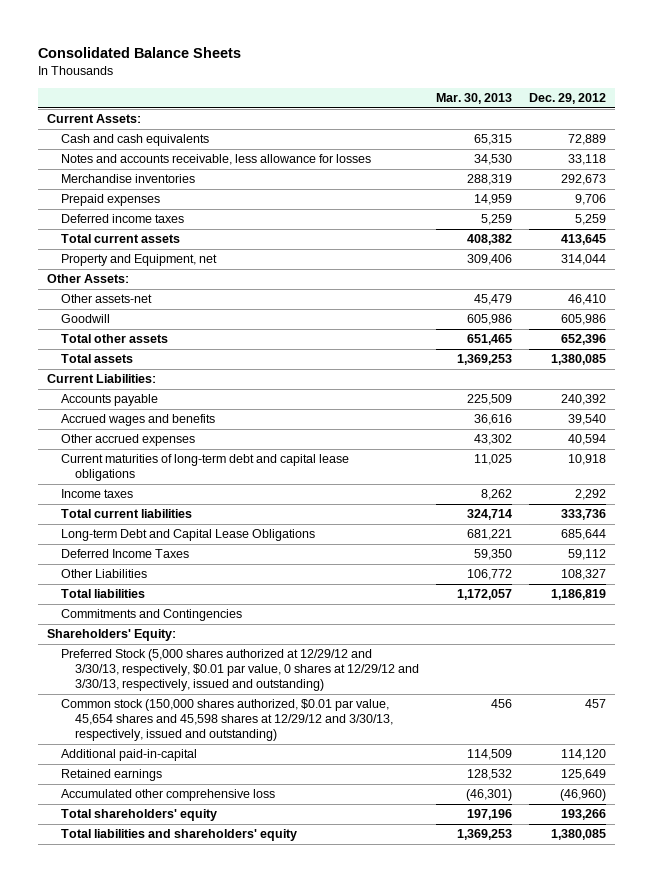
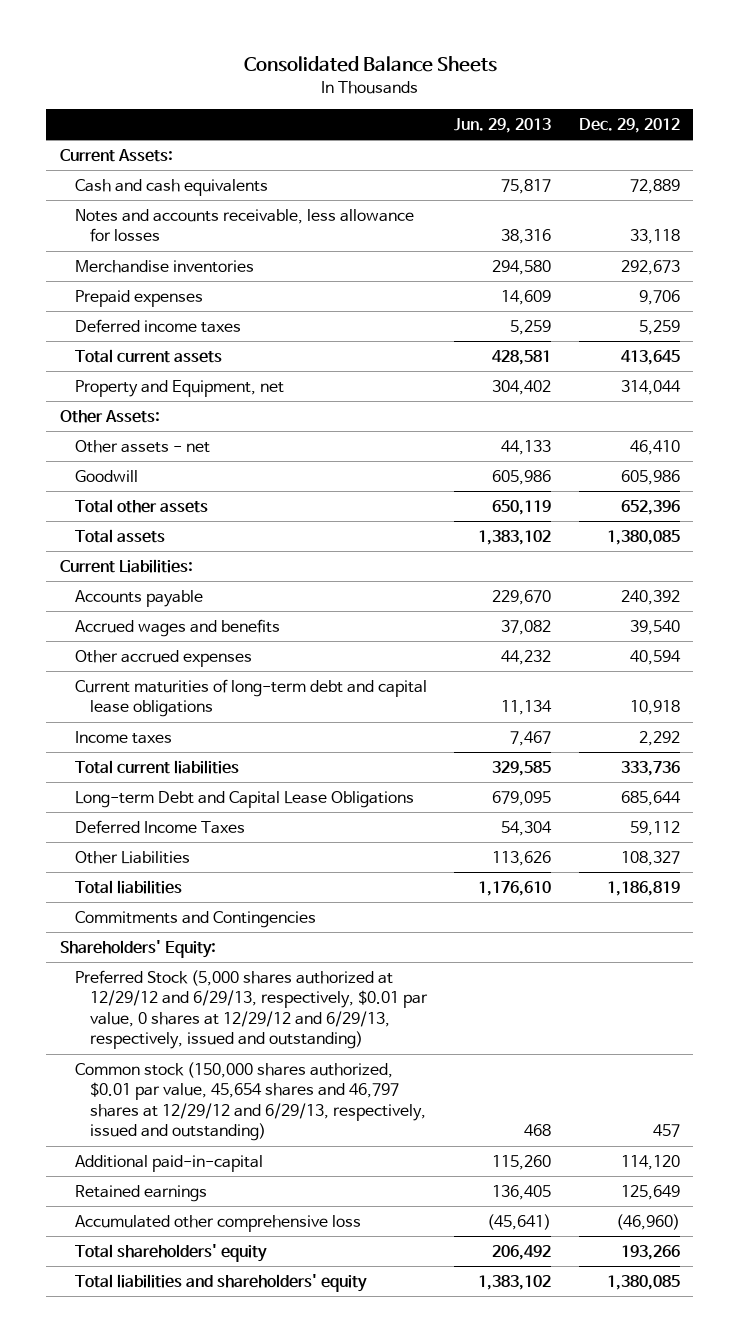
[436,93,513,105] Mar. 30, 2013 -> none
none -> [454,117,552,133] Jun. 29, 2013
[60,294,152,304] Other assets-net -> [74,439,210,453] Other assets - net
[60,649,420,692] Preferred Stock (5,000 shares authorized at 12/29/12 and 3/30/13, respectively, $0.01 par value, 0 shares at 12/29/12 and 3/30/13, respectively, issued and outstanding) -> [74,969,429,1050] Preferred Stock (5,000 shares authorized at 12/29/12 and 6/29/13, respectively, $0.01 par value, 0 shares at 12/29/12 and 6/29/13, respectively, issued and outstanding)
[60,699,394,742] Common stock (150,000 shares authorized, $0.01 par value, 45,654 shares and 45,598 shares at 12/29/12 and 3/30/13, respectively, issued and outstanding) -> [74,1061,427,1142] Common stock (150,000 shares authorized, $0.01 par value, 45,654 shares and 46,797 shares at 12/29/12 and 6/29/13, respectively, issued and outstanding)

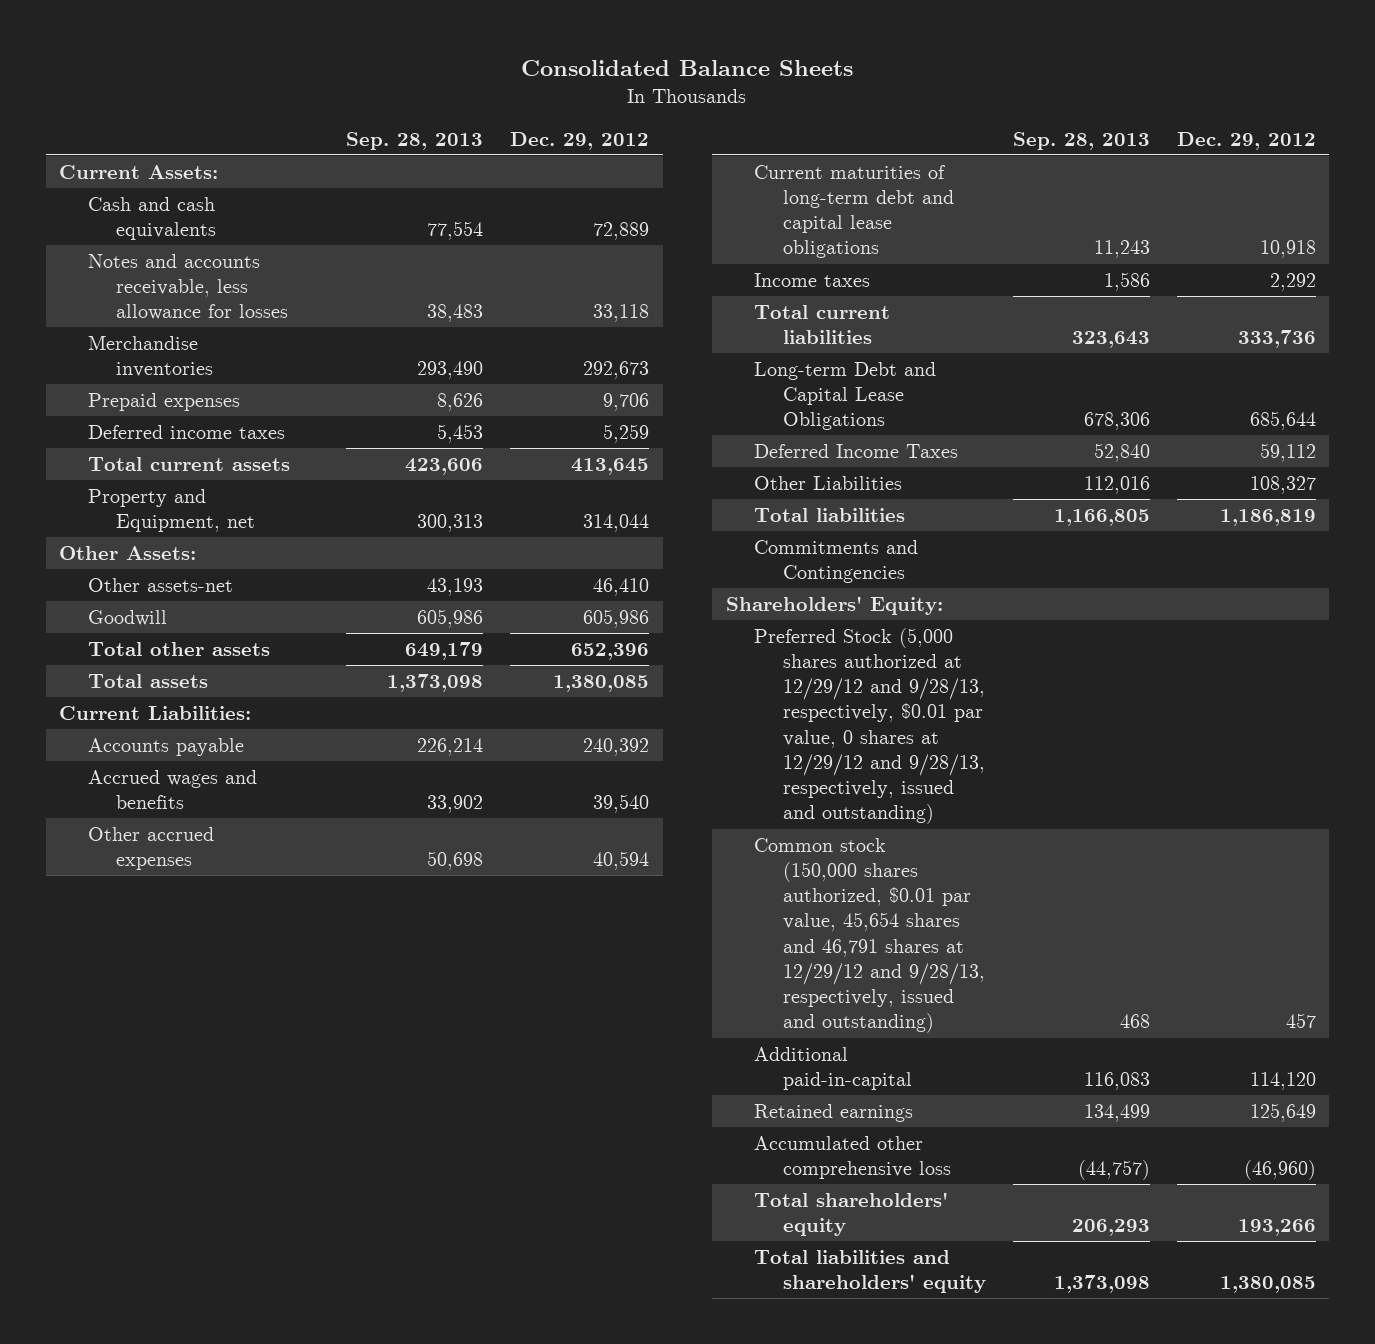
[454,117,552,133] Jun. 29, 2013 -> none
none -> [346,131,484,150] Sep. 28, 2013
[74,439,210,453] Other assets - net -> [87,577,233,592] Other assets-net
[74,969,429,1050] Preferred Stock (5,000 shares authorized at 12/29/12 and 6/29/13, respectively, $0.01 par value, 0 shares at 12/29/12 and 6/29/13, respectively, issued and outstanding) -> [754,627,985,825] Preferred Stock (5,000 shares authorized at 12/29/12 and 9/28/13, respectively, $0.01 par value, 0 shares at 12/29/12 and 9/28/13, respectively, issued and outstanding)
[74,1061,427,1142] Common stock (150,000 shares authorized, $0.01 par value, 45,654 shares and 46,797 shares at 12/29/12 and 6/29/13, respectively, issued and outstanding) -> [754,837,985,1034] Common stock (150,000 shares authorized, $0.01 par value, 45,654 shares and 46,791 shares at 12/29/12 and 9/28/13, respectively, issued and outstanding)

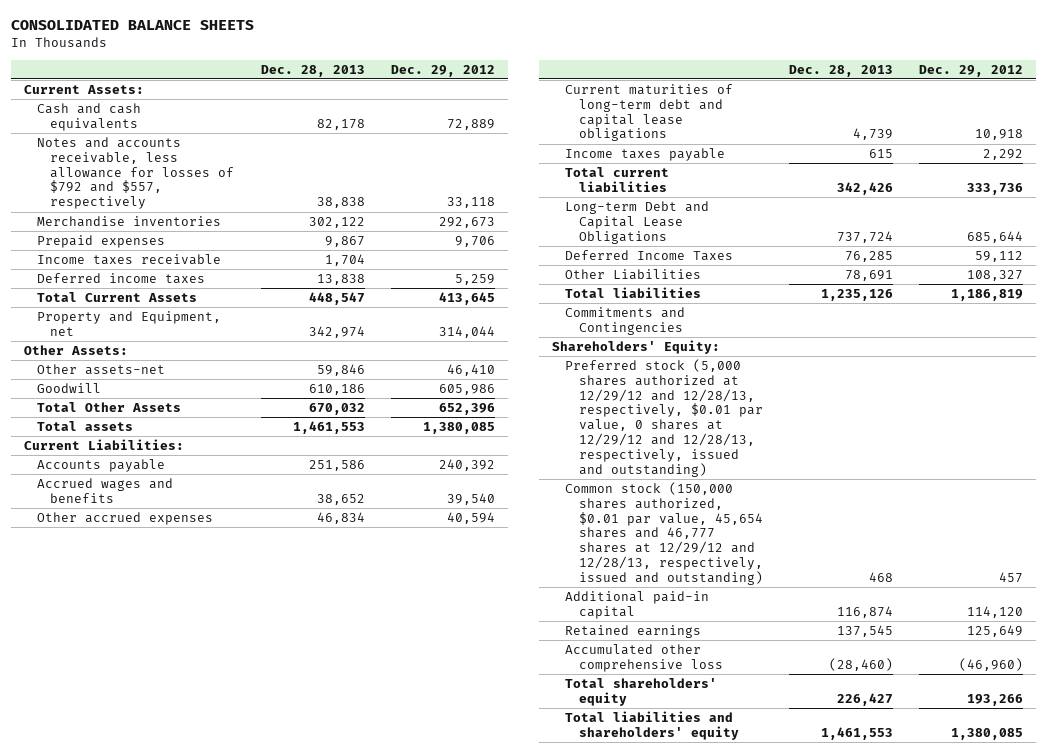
[521,60,854,77] Consolidated Balance Sheets -> [11,20,255,31] CONSOLIDATED BALANCE SHEETS
[346,131,484,150] Sep. 28, 2013 -> none
none -> [260,64,365,77] Dec. 28, 2013
[87,253,289,321] Notes and accounts receivable, less allowance for losses -> [37,136,235,210] Notes and accounts receivable, less allowance for losses of $792 and $557, respectively
none -> [37,253,222,265] Income taxes receivable
[87,456,290,471] Total current assets -> [37,291,198,302] Total Current Assets
[87,641,270,656] Total other assets -> [37,401,182,412] Total Other Assets
[754,272,871,287] Income taxes -> [565,147,726,161] Income taxes payable
[754,627,985,825] Preferred Stock (5,000 shares authorized at 12/29/12 and 9/28/13, respectively, $0.01 par value, 0 shares at 12/29/12 and 9/28/13, respectively, issued and outstanding) -> [565,358,763,477] Preferred stock (5,000 shares authorized at 12/29/12 and 12/28/13, respectively, $0.01 par value, 0 shares at 12/29/12 and 12/28/13, respectively, issued and outstanding)
[754,837,985,1034] Common stock (150,000 shares authorized, $0.01 par value, 45,654 shares and 46,791 shares at 12/29/12 and 9/28/13, respectively, issued and outstanding) -> [565,481,763,585] Common stock (150,000 shares authorized, $0.01 par value, 45,654 shares and 46,777 shares at 12/29/12 and 12/28/13, respectively, issued and outstanding)
[754,1046,912,1091] Additional paid-in-capital -> [565,590,710,619] Additional paid-in capital

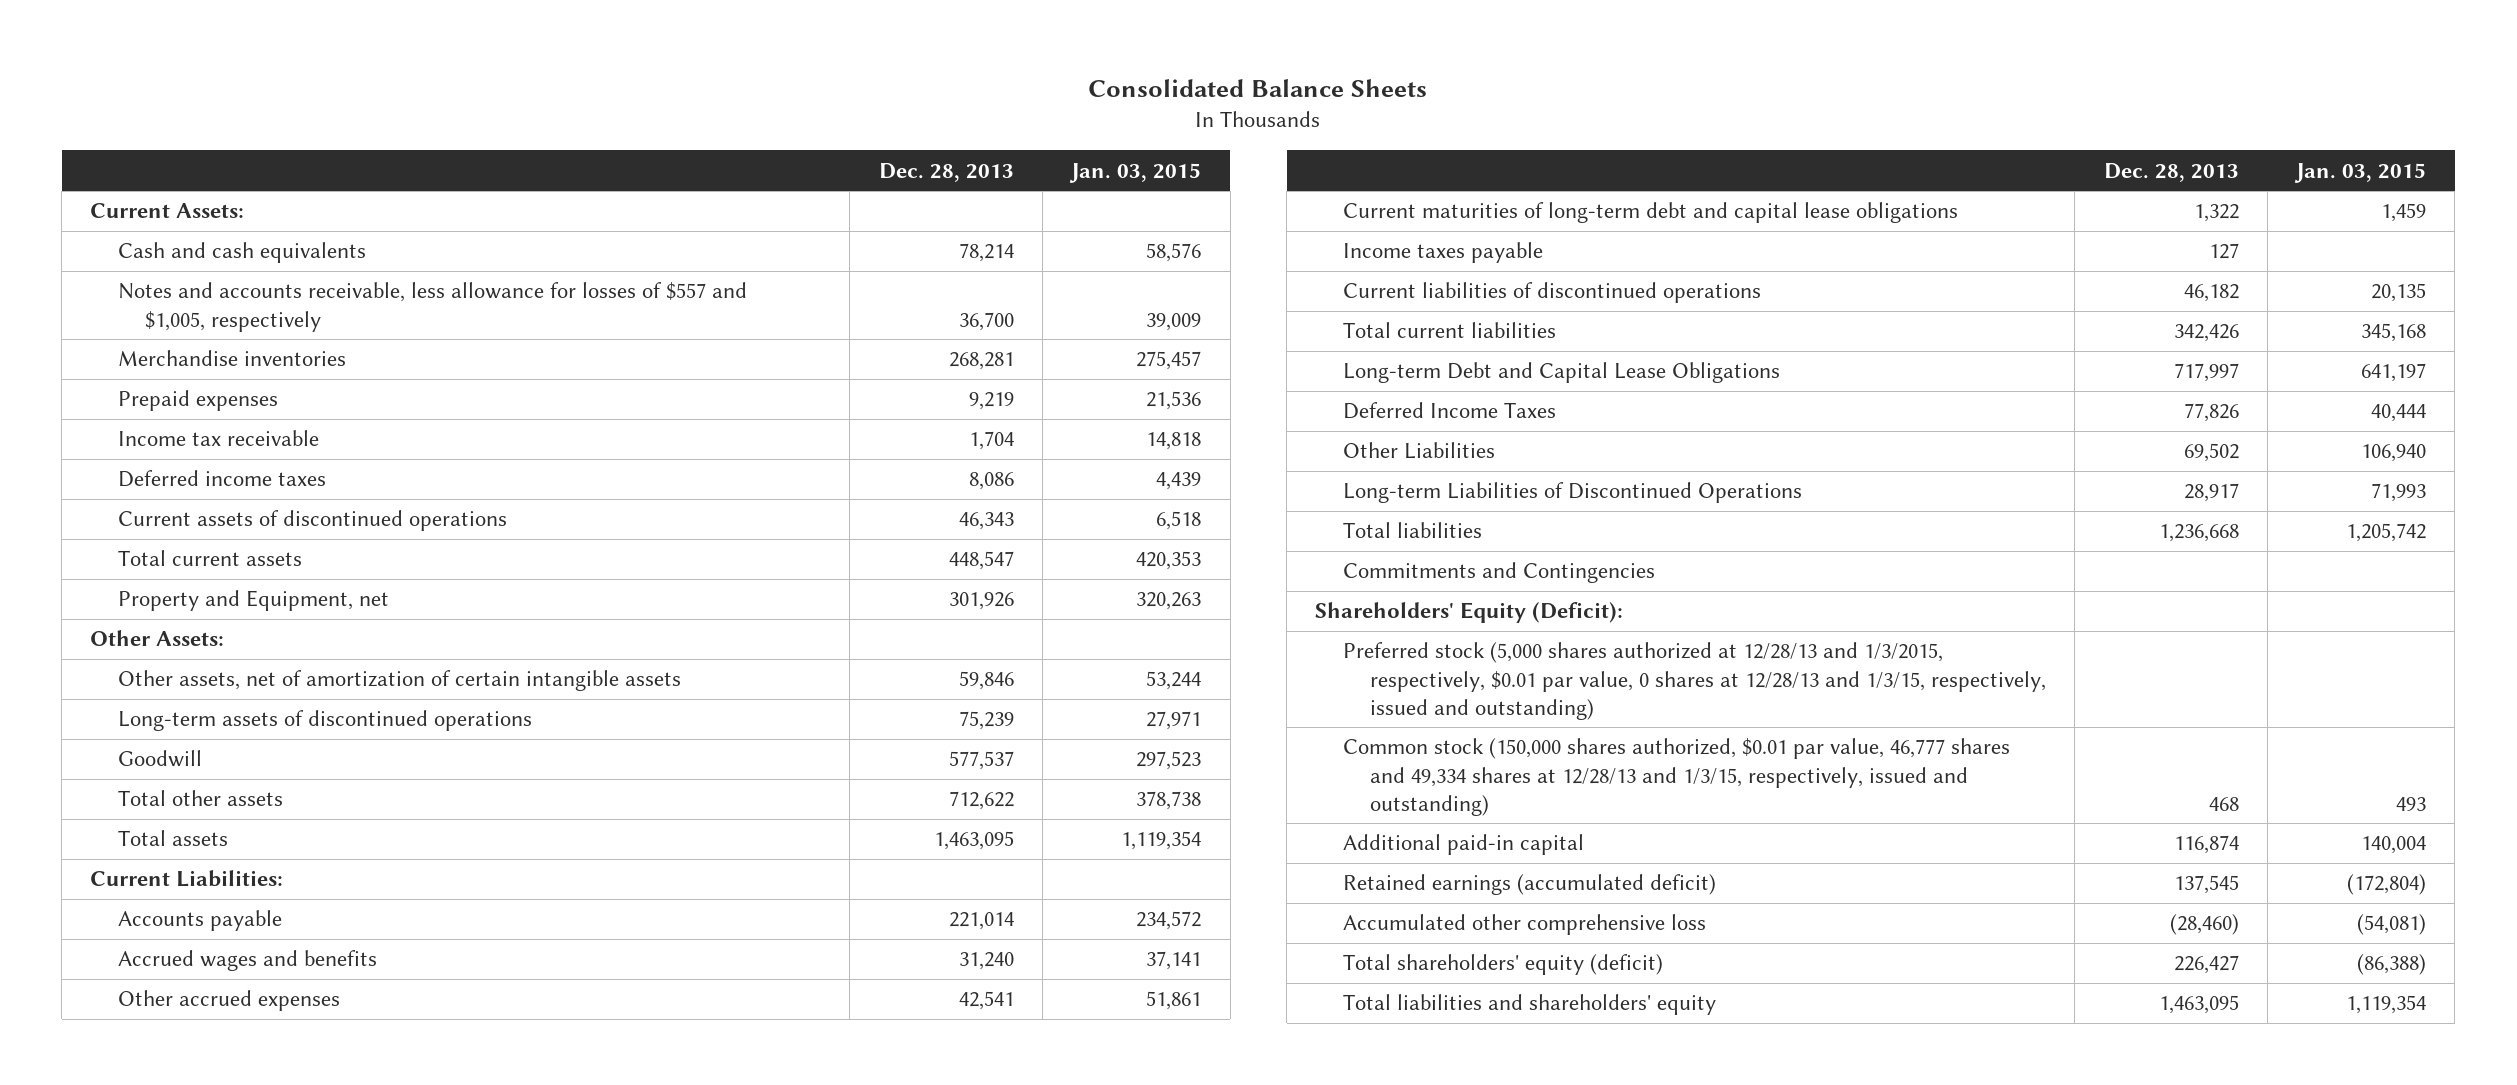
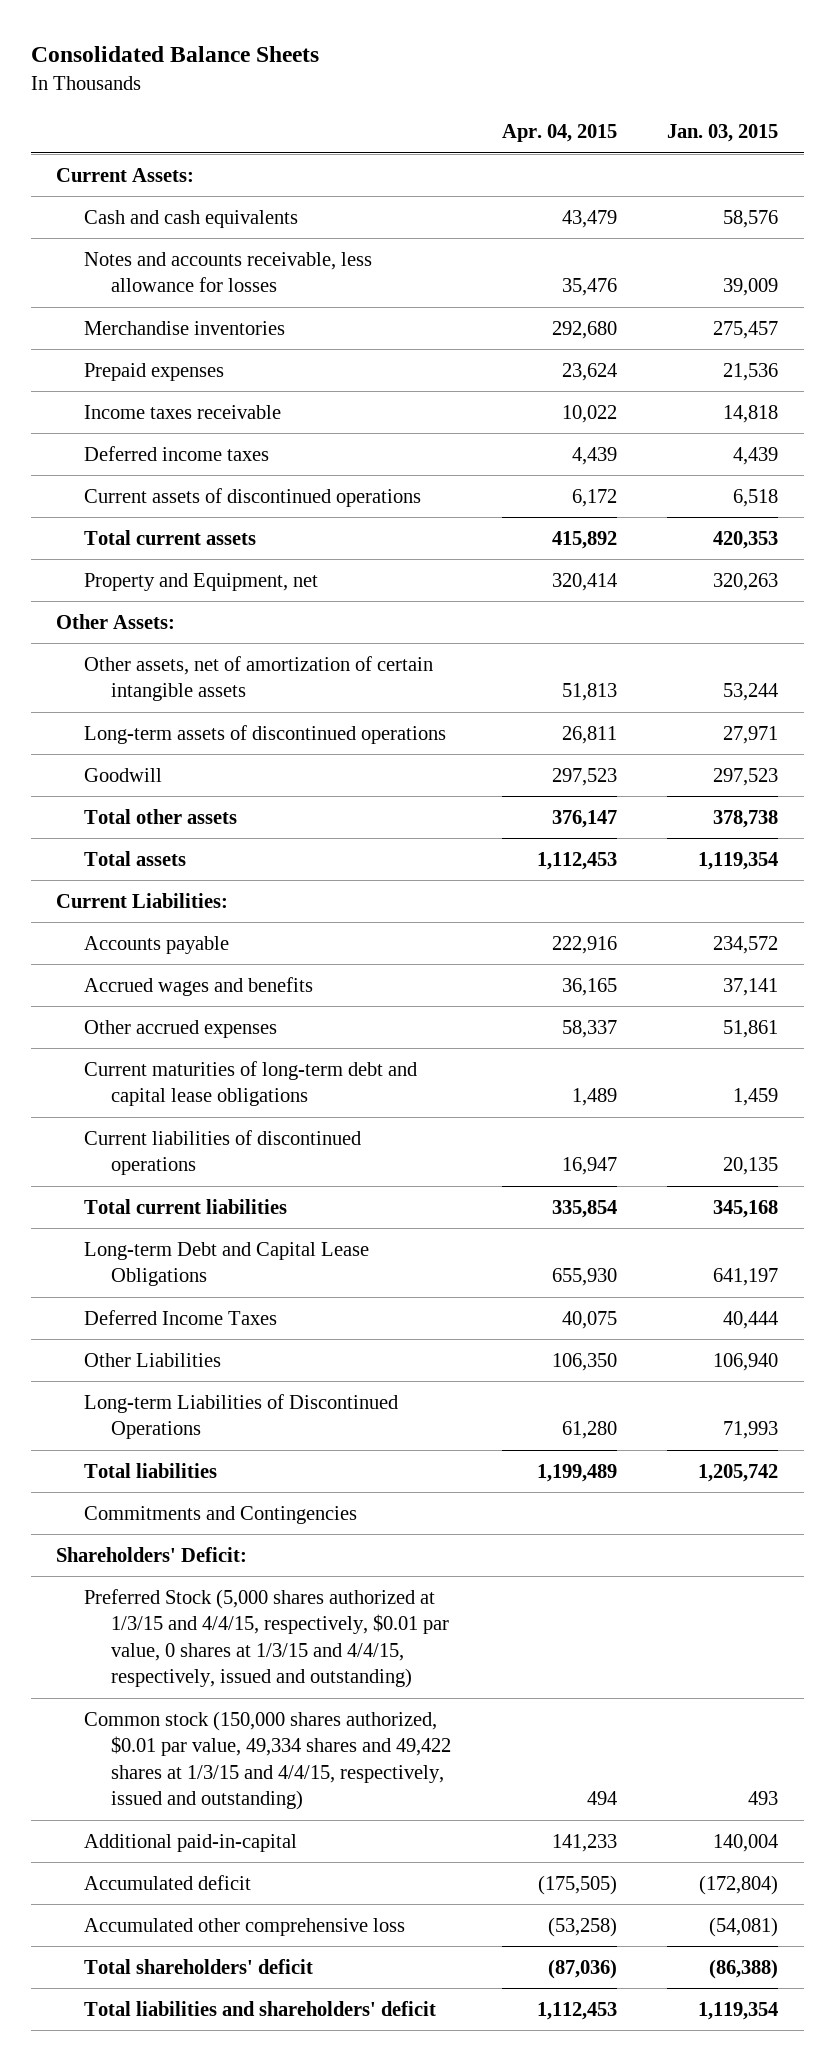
[878,162,1014,182] Dec. 28, 2013 -> none
none -> [501,124,617,143] Apr. 04, 2015
[117,282,747,332] Notes and accounts receivable, less allowance for losses of $557 and $1,005, respectively -> [83,251,372,293] Notes and accounts receivable, less allowance for losses
[117,430,319,447] Income tax receivable -> [83,404,281,419] Income taxes receivable
[1342,242,1543,264] Income taxes payable -> none
[1315,602,1624,624] Shareholders' Equity (Deficit): -> [55,1546,247,1562] Shareholders' Deficit:
[1342,642,2046,720] Preferred stock (5,000 shares authorized at 12/28/13 and 1/3/2015, respectively, $0.01 par value, 0 shares at 12/28/13 and 1/3/15, respectively, issued and outstanding) -> [83,1588,450,1689] Preferred Stock (5,000 shares authorized at 1/3/15 and 4/4/15, respectively, $0.01 par value, 0 shares at 1/3/15 and 4/4/15, respectively, issued and outstanding)
[1342,738,2010,816] Common stock (150,000 shares authorized, $0.01 par value, 46,777 shares and 49,334 shares at 12/28/13 and 1/3/15, respectively, issued and outstanding) -> [83,1710,452,1811] Common stock (150,000 shares authorized, $0.01 par value, 49,334 shares and 49,422 shares at 1/3/15 and 4/4/15, respectively, issued and outstanding)
[1342,834,1584,856] Additional paid-in capital -> [83,1833,297,1852] Additional paid-in-capital
[1342,874,1716,896] Retained earnings (accumulated deficit) -> [83,1874,251,1890] Accumulated deficit
[1342,954,1663,976] Total shareholders' equity (deficit) -> [83,1958,313,1974] Total shareholders' deficit
[1342,994,1716,1016] Total liabilities and shareholders' equity -> [83,2000,436,2016] Total liabilities and shareholders' deficit

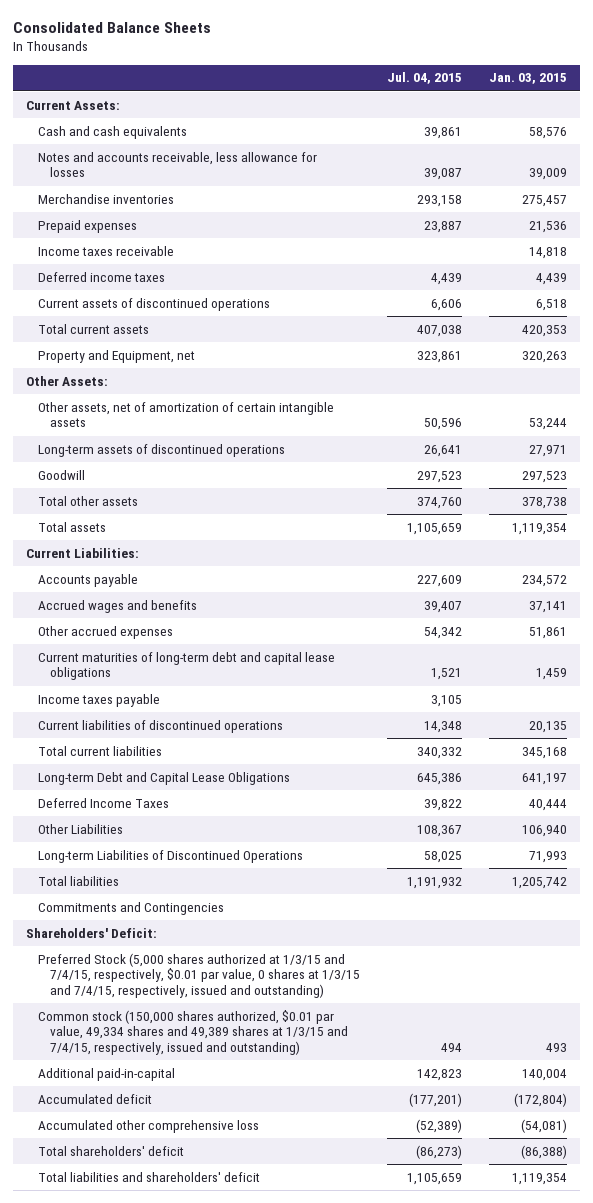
[501,124,617,143] Apr. 04, 2015 -> none
none -> [386,72,462,85] Jul. 04, 2015
none -> [37,693,160,707] Income taxes payable
[83,1588,450,1689] Preferred Stock (5,000 shares authorized at 1/3/15 and 4/4/15, respectively, $0.01 par value, 0 shares at 1/3/15 and 4/4/15, respectively, issued and outstanding) -> [37,952,360,999] Preferred Stock (5,000 shares authorized at 1/3/15 and 7/4/15, respectively, $0.01 par value, 0 shares at 1/3/15 and 7/4/15, respectively, issued and outstanding)
[83,1710,452,1811] Common stock (150,000 shares authorized, $0.01 par value, 49,334 shares and 49,422 shares at 1/3/15 and 4/4/15, respectively, issued and outstanding) -> [37,1009,348,1056] Common stock (150,000 shares authorized, $0.01 par value, 49,334 shares and 49,389 shares at 1/3/15 and 7/4/15, respectively, issued and outstanding)

